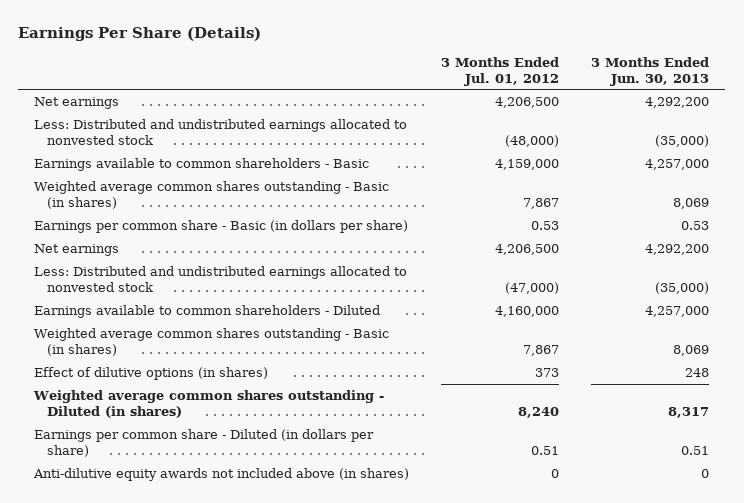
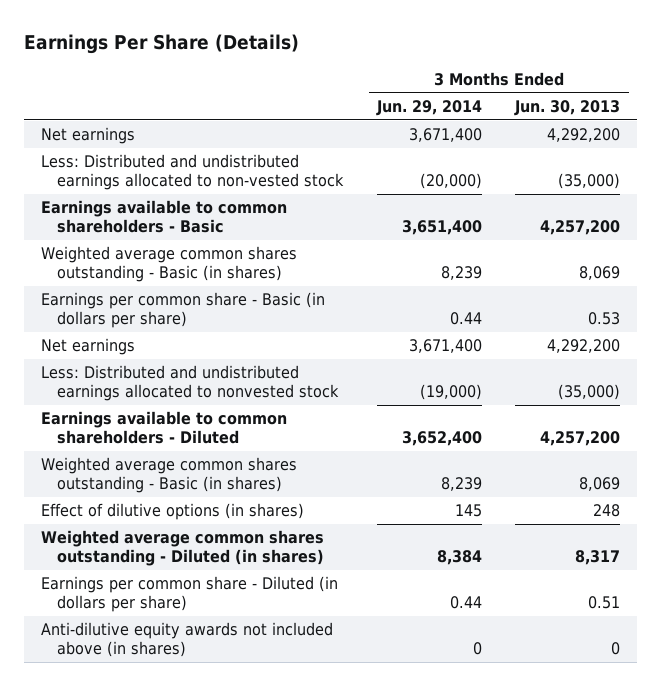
[441,56,560,86] 3 Months Ended Jul. 01, 2012 -> none
none -> [375,99,482,116] Jun. 29, 2014
[34,118,408,145] Less: Distributed and undistributed earnings allocated to nonvested stock -> [41,154,345,191] Less: Distributed and undistributed earnings allocated to non-vested stock
[645,158,710,170] 4,257,000 -> [540,220,621,236] 4,257,200
[645,305,710,317] 4,257,000 -> [540,431,621,447] 4,257,200

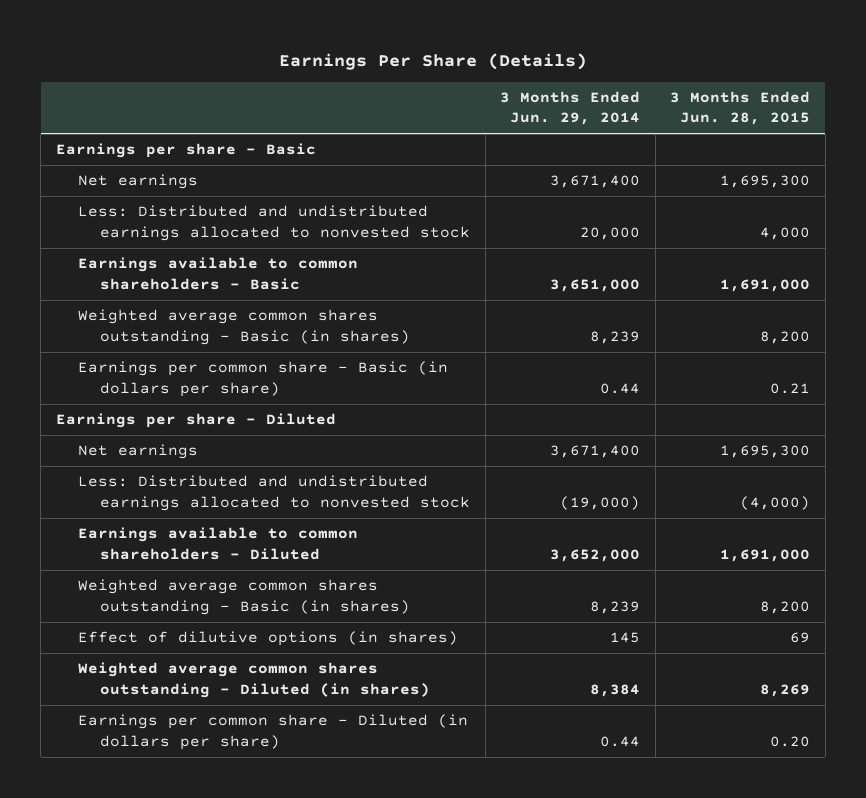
[514,99,621,116] Jun. 30, 2013 -> none
none -> [670,91,811,126] 3 Months Ended Jun. 28, 2015
none -> [55,143,316,159] Earnings per share - Basic
[41,154,345,191] Less: Distributed and undistributed earnings allocated to non-vested stock -> [77,205,471,241] Less: Distributed and undistributed earnings allocated to nonvested stock
[419,173,482,190] (20,000) -> [580,226,641,240] 20,000
[401,220,482,236] 3,651,400 -> [550,278,641,292] 3,651,000
none -> [55,413,336,429] Earnings per share - Diluted
[401,431,482,447] 3,652,400 -> [550,548,641,562] 3,652,000
[41,622,334,658] Anti-dilutive equity awards not included above (in shares) -> none

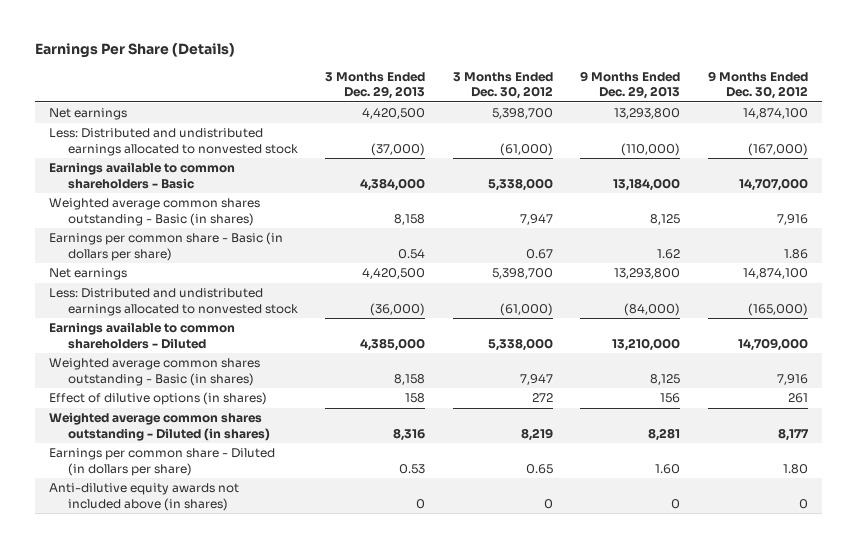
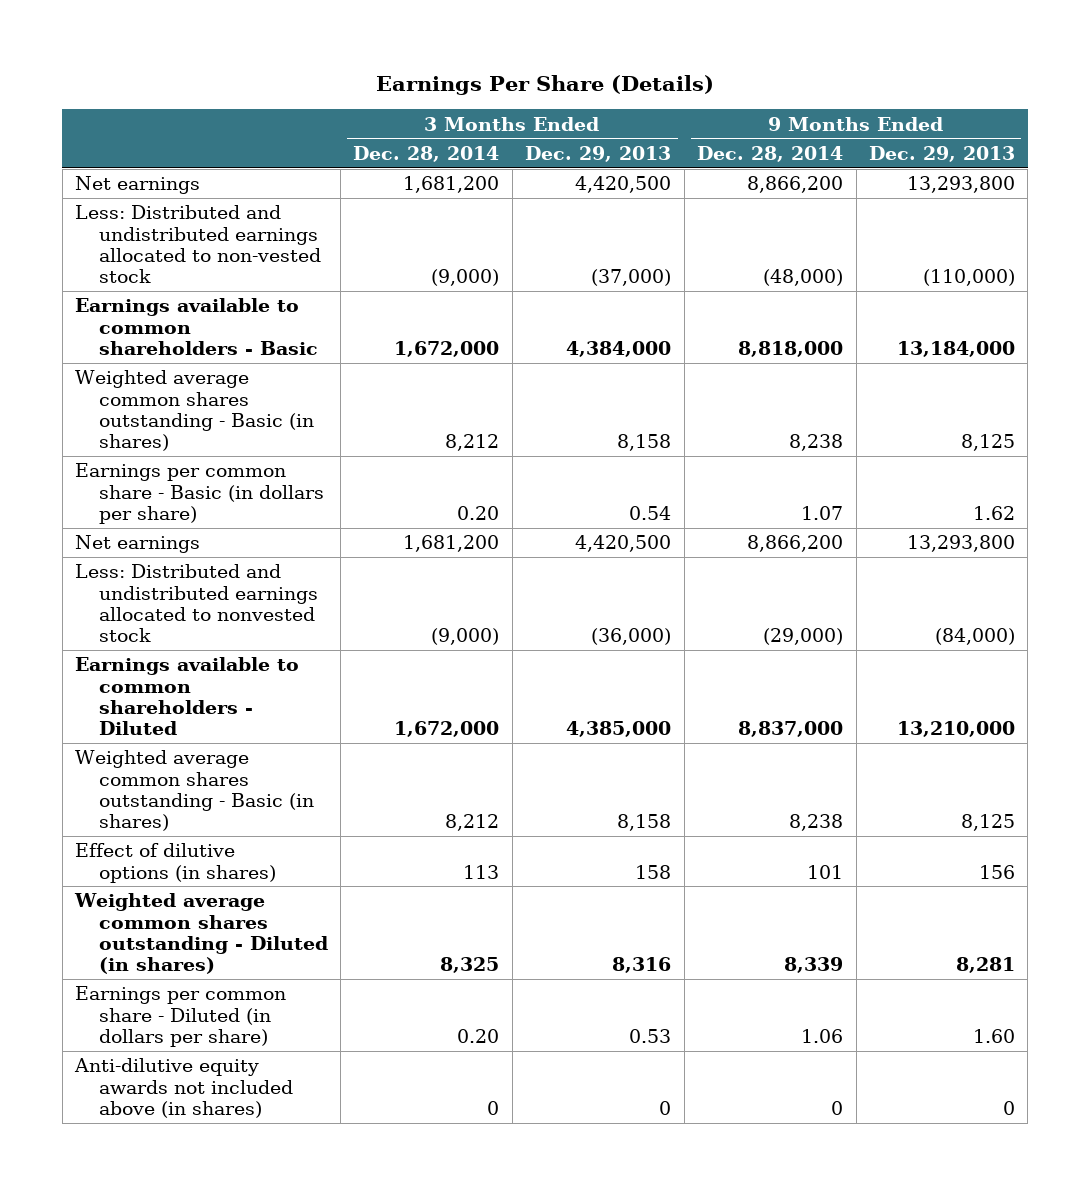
[452,71,553,100] 3 Months Ended Dec. 30, 2012 -> none
[708,70,809,100] 9 Months Ended Dec. 30, 2012 -> none
none -> [353,145,500,162] Dec. 28, 2014
none -> [697,145,844,162] Dec. 28, 2014
[49,128,298,156] Less: Distributed and undistributed earnings allocated to nonvested stock -> [75,205,321,284] Less: Distributed and undistributed earnings allocated to non-vested stock

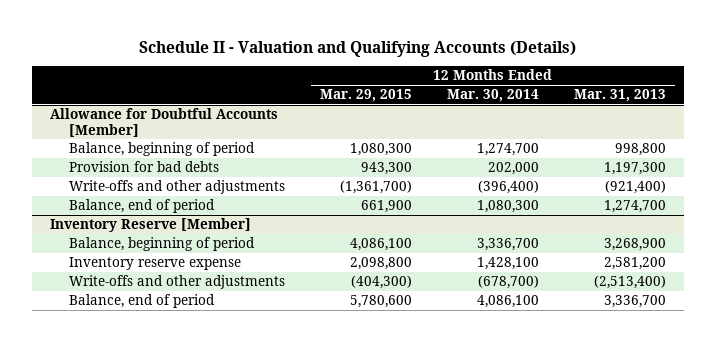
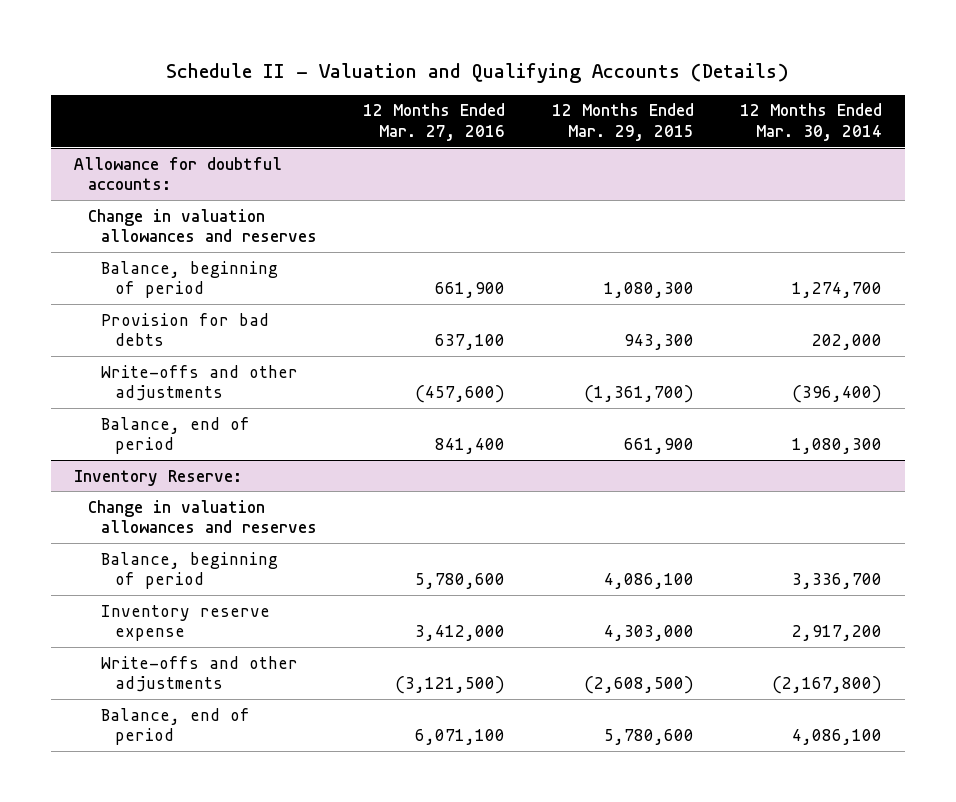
[574,89,667,103] Mar. 31, 2013 -> none
none -> [363,103,506,142] 12 Months Ended Mar. 27, 2016
[49,108,278,137] Allowance for Doubtful Accounts [Member] -> [74,156,283,191] Allowance for doubtful accounts:
none -> [87,208,318,243] Change in valuation allowances and reserves
[49,218,251,233] Inventory Reserve [Member] -> [74,469,243,486] Inventory Reserve:
none -> [87,499,318,534] Change in valuation allowances and reserves
[349,257,412,271] 2,098,800 -> [603,625,694,642] 4,303,000
[477,257,540,271] 1,428,100 -> [792,625,883,642] 2,917,200
[350,275,412,290] (404,300) -> [583,676,694,695] (2,608,500)
[478,275,540,290] (678,700) -> [772,676,883,695] (2,167,800)

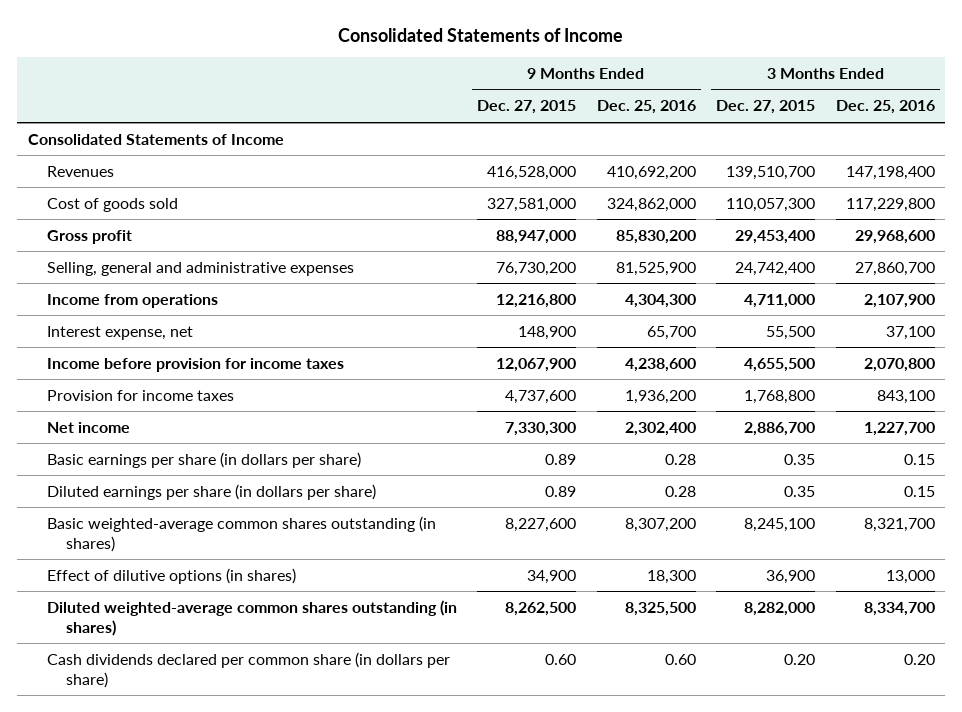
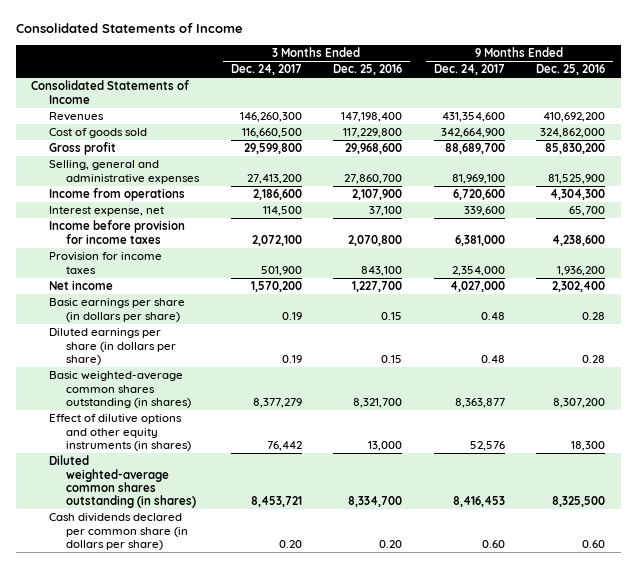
[477,100,577,115] Dec. 27, 2015 -> none
[716,100,816,115] Dec. 27, 2015 -> none
none -> [230,64,302,76] Dec. 24, 2017
none -> [433,64,505,76] Dec. 24, 2017
[46,567,296,584] Effect of dilutive options (in shares) -> [48,414,192,451] Effect of dilutive options and other equity instruments (in shares)

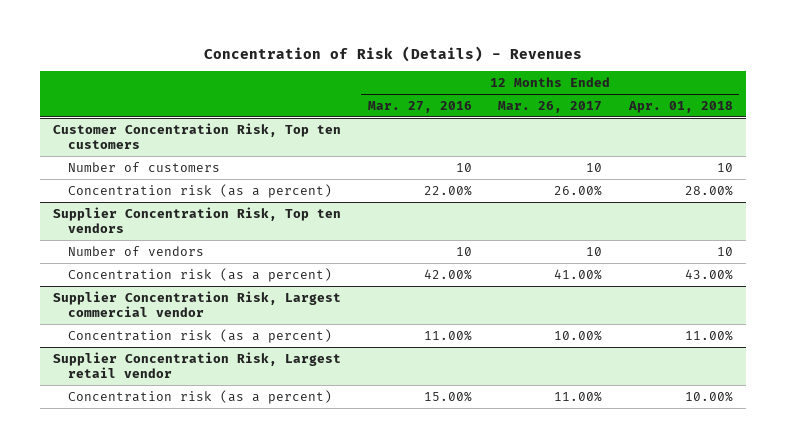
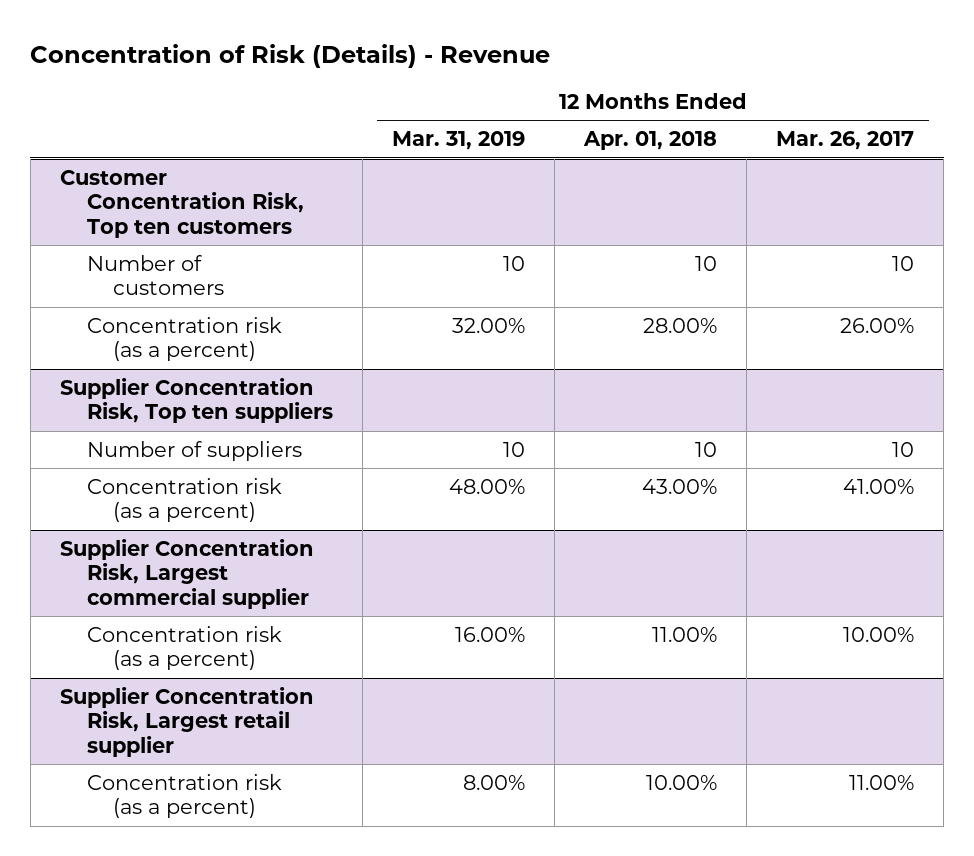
[203,46,582,63] Concentration of Risk (Details) - Revenues -> [30,43,551,68] Concentration of Risk (Details) - Revenue
[367,100,472,113] Mar. 27, 2016 -> none
none -> [391,131,525,151] Mar. 31, 2019
[53,206,342,233] Supplier Concentration Risk, Top ten vendors -> [59,377,333,424] Supplier Concentration Risk, Top ten suppliers
[67,245,204,256] Number of vendors -> [86,440,302,461] Number of suppliers
[53,290,342,317] Supplier Concentration Risk, Largest commercial vendor -> [59,538,314,609] Supplier Concentration Risk, Largest commercial supplier
[53,351,342,378] Supplier Concentration Risk, Largest retail vendor -> [59,686,314,757] Supplier Concentration Risk, Largest retail supplier

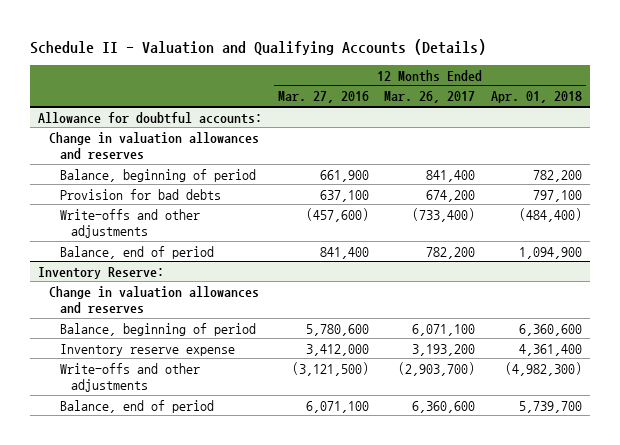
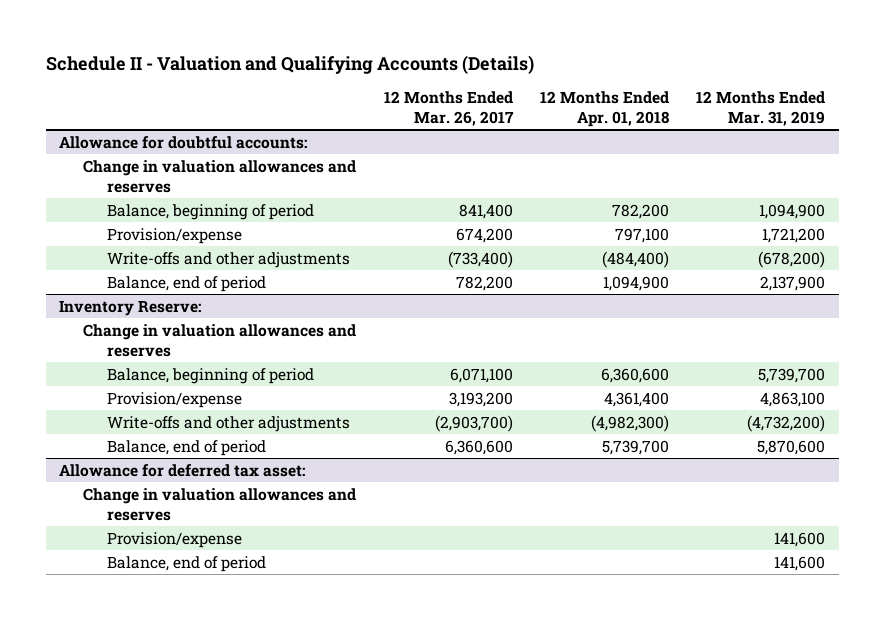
[277,91,369,104] Mar. 27, 2016 -> none
none -> [696,90,826,127] 12 Months Ended Mar. 31, 2019
[60,188,222,200] Provision for bad debts -> [107,227,243,244] Provision/expense
[60,343,236,356] Inventory reserve expense -> [107,391,243,408] Provision/expense
none -> [59,463,306,477] Allowance for deferred tax asset:
none -> [83,487,357,521] Change in valuation allowances and reserves
none -> [107,531,243,548] Provision/expense
none -> [107,555,267,572] Balance, end of period

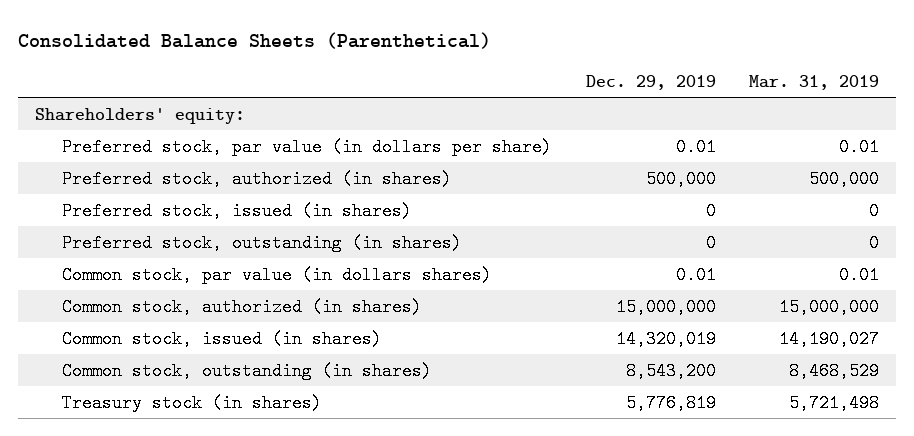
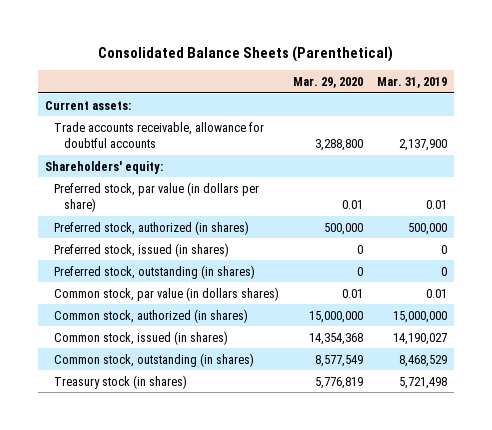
[585,74,716,90] Dec. 29, 2019 -> none
none -> [293,76,364,88] Mar. 29, 2020
none -> [44,100,131,110] Current assets:
none -> [54,121,265,149] Trade accounts receivable, allowance for doubtful accounts

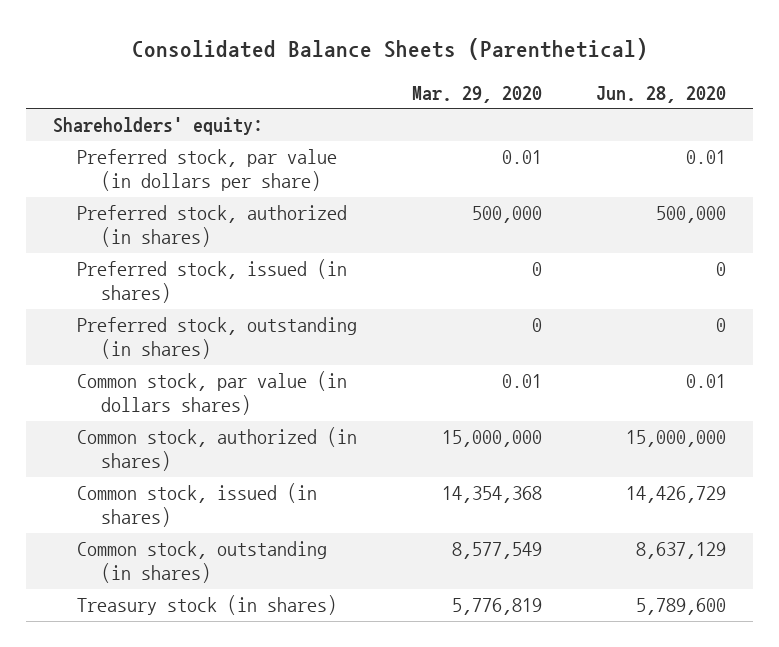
[377,76,448,88] Mar. 31, 2019 -> none
none -> [596,85,727,103] Jun. 28, 2020
[44,100,131,110] Current assets: -> none
[54,121,265,149] Trade accounts receivable, allowance for doubtful accounts -> none

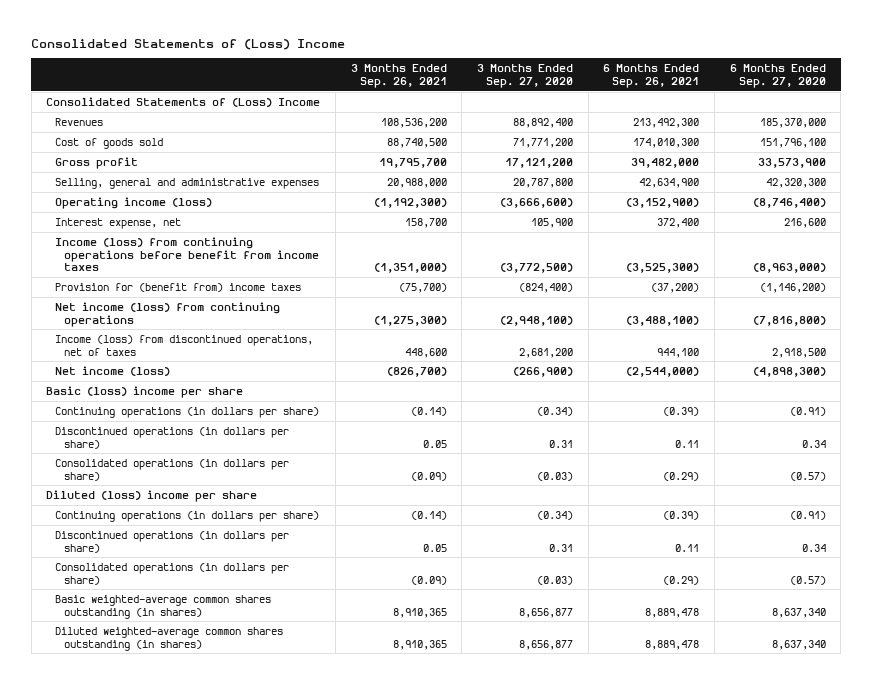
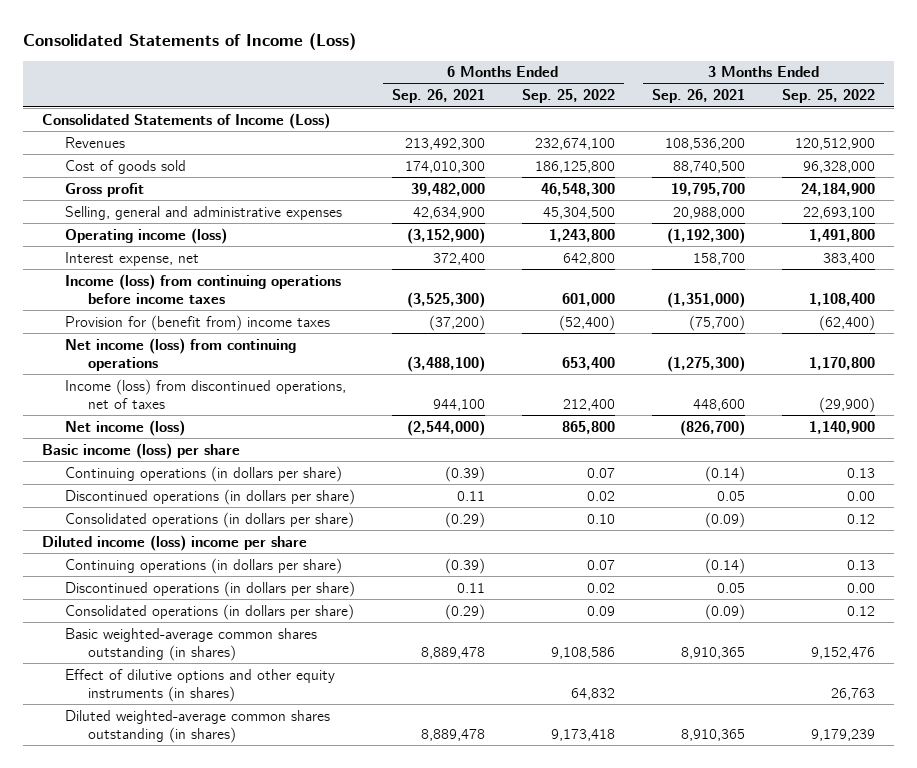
[31,38,346,50] Consolidated Statements of (Loss) Income -> [23,32,357,50] Consolidated Statements of Income (Loss)
[477,64,574,88] 3 Months Ended Sep. 27, 2020 -> none
[729,64,826,88] 6 Months Ended Sep. 27, 2020 -> none
none -> [521,89,615,104] Sep. 25, 2022
none -> [782,89,876,104] Sep. 25, 2022
[46,96,321,107] Consolidated Statements of (Loss) Income -> [41,112,330,129] Consolidated Statements of Income (Loss)
[55,236,319,272] Income (loss) from continuing operations before benefit from income taxes -> [64,273,341,304] Income (loss) from continuing operations before income taxes
[46,385,244,398] Basic (loss) income per share -> [41,442,240,459] Basic income (loss) per share
[46,489,258,502] Diluted (loss) income per share -> [41,534,307,551] Diluted income (loss) income per share
none -> [64,668,335,702] Effect of dilutive options and other equity instruments (in shares)

